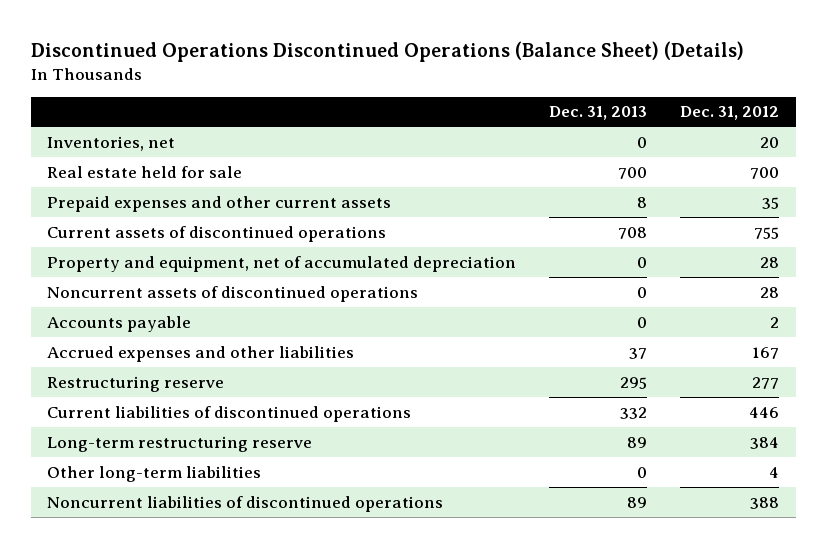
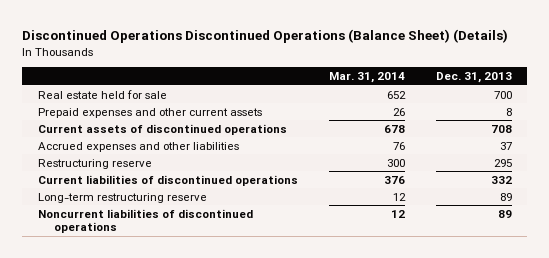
[680,106,780,121] Dec. 31, 2012 -> none
none -> [328,72,405,84] Mar. 31, 2014
[47,135,176,151] Inventories, net -> none
[47,255,517,272] Property and equipment, net of accumulated depreciation -> none
[47,285,419,302] Noncurrent assets of discontinued operations -> none
[47,315,192,332] Accounts payable -> none
[47,465,262,482] Other long-term liabilities -> none

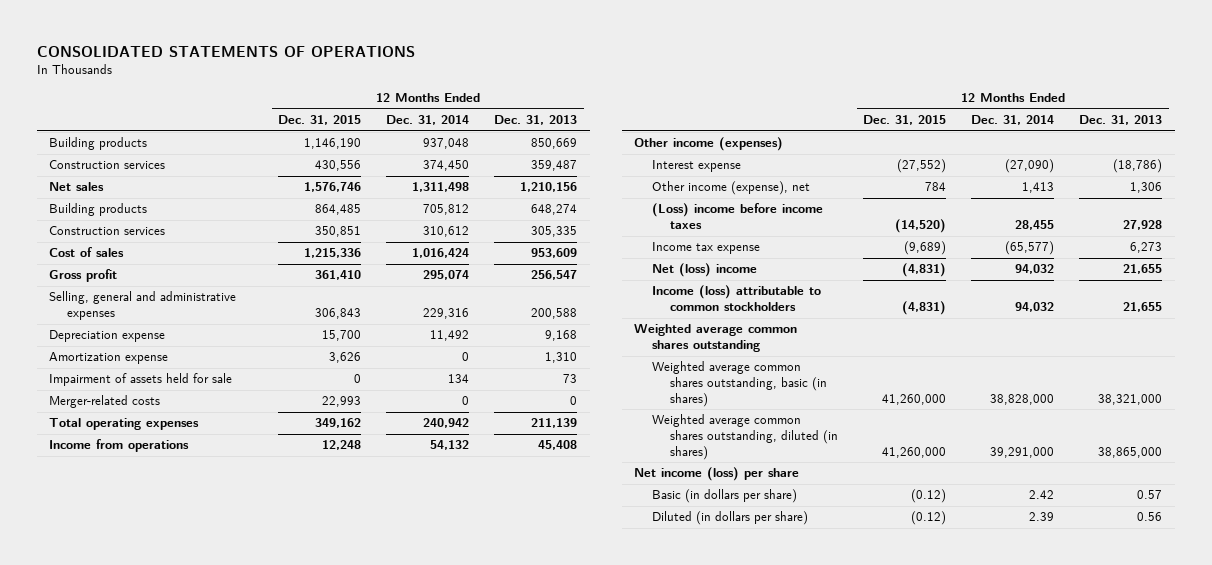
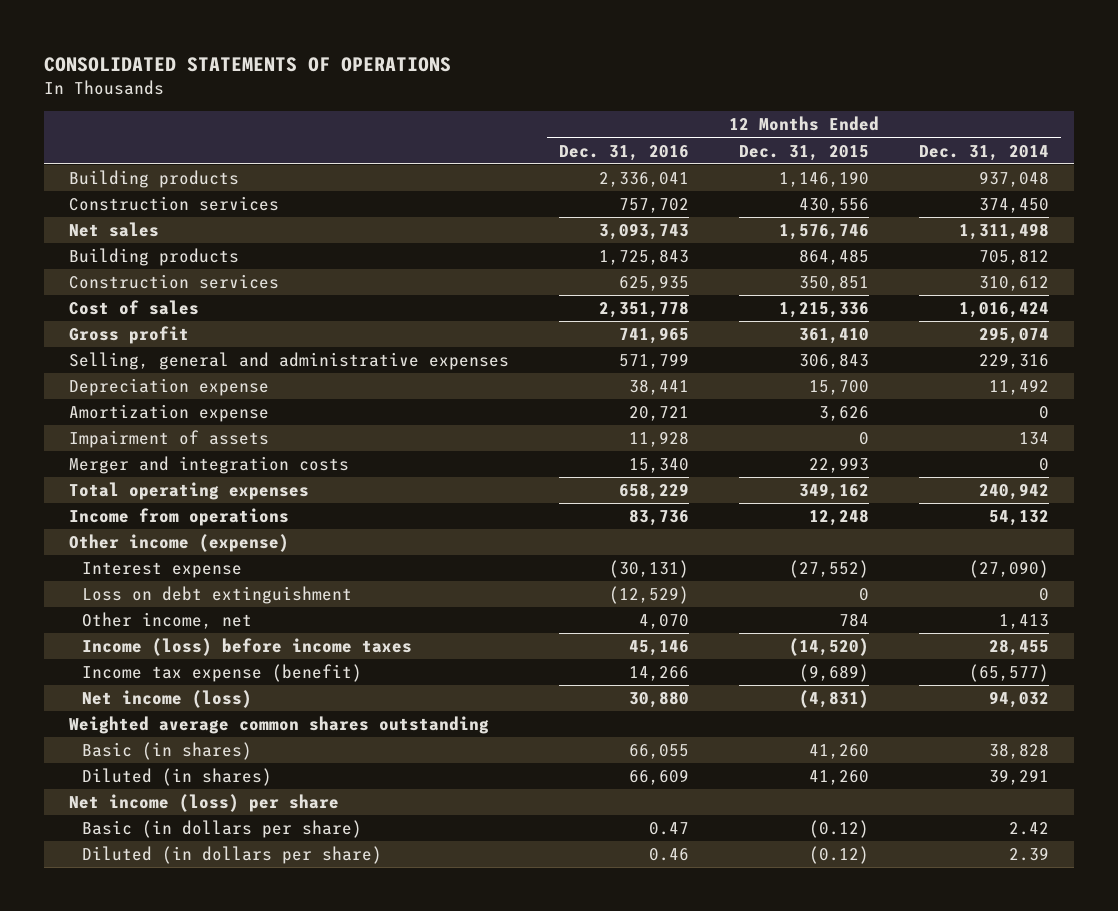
[494,115,578,126] Dec. 31, 2013 -> none
none -> [559,144,690,161] Dec. 31, 2016
[49,373,233,387] Impairment of assets held for sale -> [69,430,270,449] Impairment of assets
[49,395,161,409] Merger-related costs -> [69,456,350,475] Merger and integration costs
[634,137,784,152] Other income (expenses) -> [69,534,290,553] Other income (expense)
[652,285,822,312] Income (loss) attributable to common stockholders -> none
none -> [81,586,352,605] Loss on debt extinguishment
[652,181,811,196] Other income (expense), net -> [81,612,252,630] Other income, net
[652,203,824,230] (Loss) income before income taxes -> [81,638,412,657] Income (loss) before income taxes
[652,242,761,255] Income tax expense -> [81,664,362,683] Income tax expense (benefit)
[652,263,758,278] Net (loss) income -> [81,690,252,709] Net income (loss)
[652,361,828,407] Weighted average common shares outstanding, basic (in shares) -> [81,742,252,761] Basic (in shares)
[882,393,947,405] 41,260,000 -> [809,744,870,760] 41,260
[990,393,1055,405] 38,828,000 -> [989,743,1050,760] 38,828
[652,414,839,460] Weighted average common shares outstanding, diluted (in shares) -> [81,768,272,787] Diluted (in shares)
[882,446,947,458] 41,260,000 -> [809,770,870,786] 41,260
[990,446,1055,458] 39,291,000 -> [989,769,1050,786] 39,291

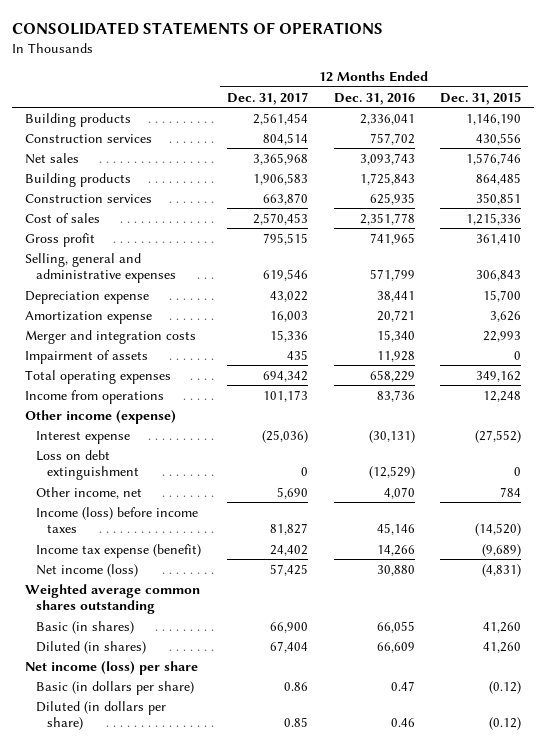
[919,144,1050,161] Dec. 31, 2014 -> none
none -> [226,91,308,105] Dec. 31, 2017
[69,430,270,449] Impairment of assets -> [25,349,149,364] Impairment of assets

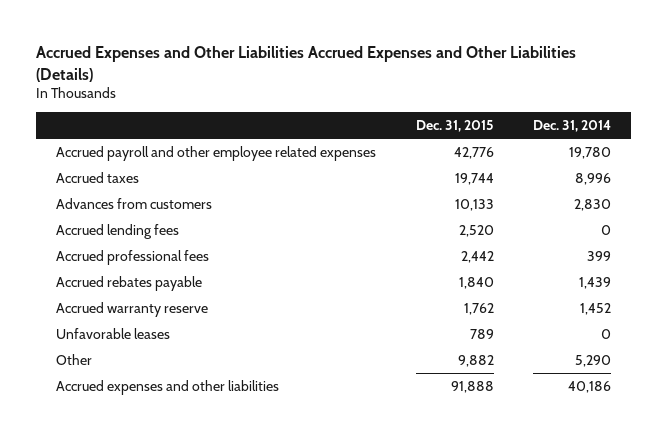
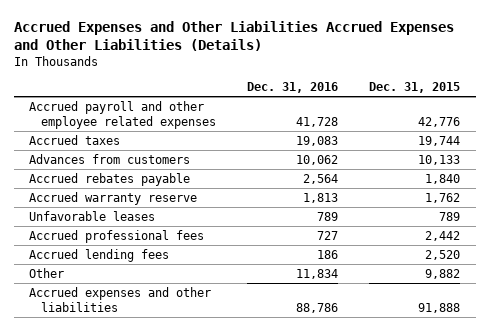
[533,120,612,133] Dec. 31, 2014 -> none
none -> [247,82,339,94] Dec. 31, 2016
[56,249,210,265] Accrued professional fees -> [29,229,205,243] Accrued professional fees
[56,223,180,239] Accrued lending fees -> [29,248,170,262] Accrued lending fees

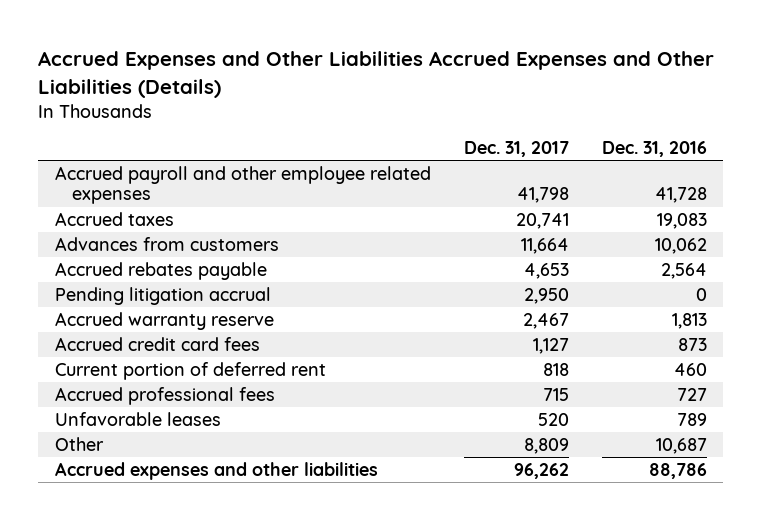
[369,82,461,94] Dec. 31, 2015 -> none
none -> [463,141,569,158] Dec. 31, 2017
none -> [54,286,271,305] Pending litigation accrual
none -> [54,336,260,351] Accrued credit card fees
none -> [54,361,326,380] Current portion of deferred rent
[29,248,170,262] Accrued lending fees -> none
[29,210,156,221] Unfavorable leases -> [54,411,221,426] Unfavorable leases
[296,268,339,279] 11,834 -> [655,437,707,454] 10,687

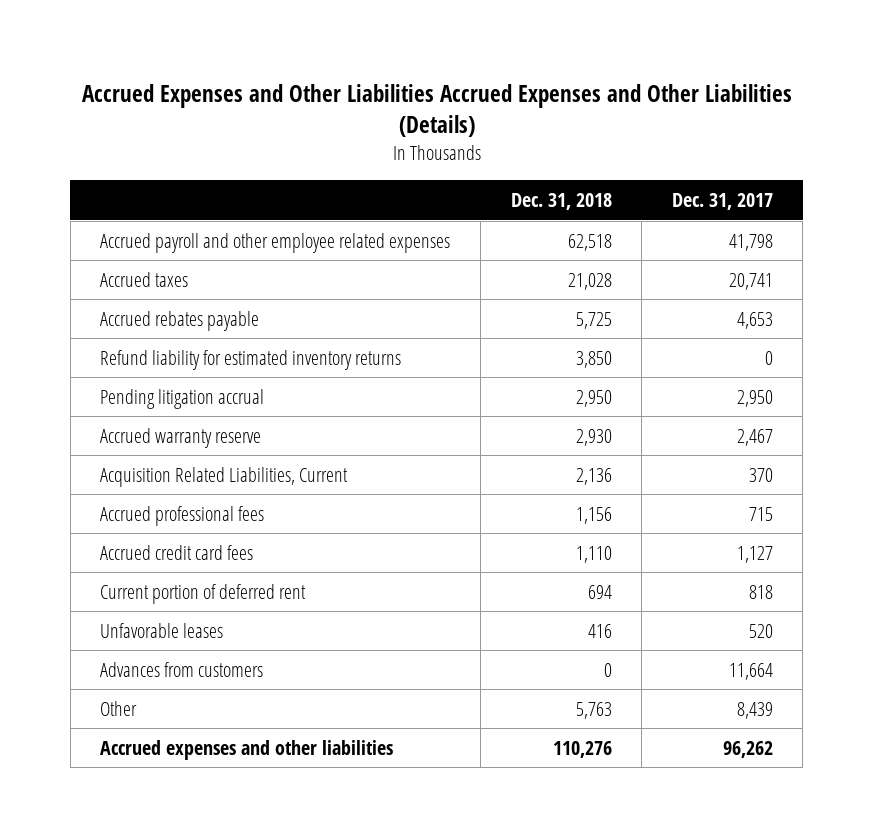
[601,141,707,158] Dec. 31, 2016 -> none
none -> [510,193,612,211] Dec. 31, 2018
none -> [100,349,402,370] Refund liability for estimated inventory returns
none -> [100,466,349,487] Acquisition Related Liabilities, Current
[54,386,275,405] Accrued professional fees -> [100,505,265,526] Accrued professional fees
[54,236,279,251] Advances from customers -> [100,661,264,677] Advances from customers
[523,437,569,454] 8,809 -> [736,701,773,719] 8,439

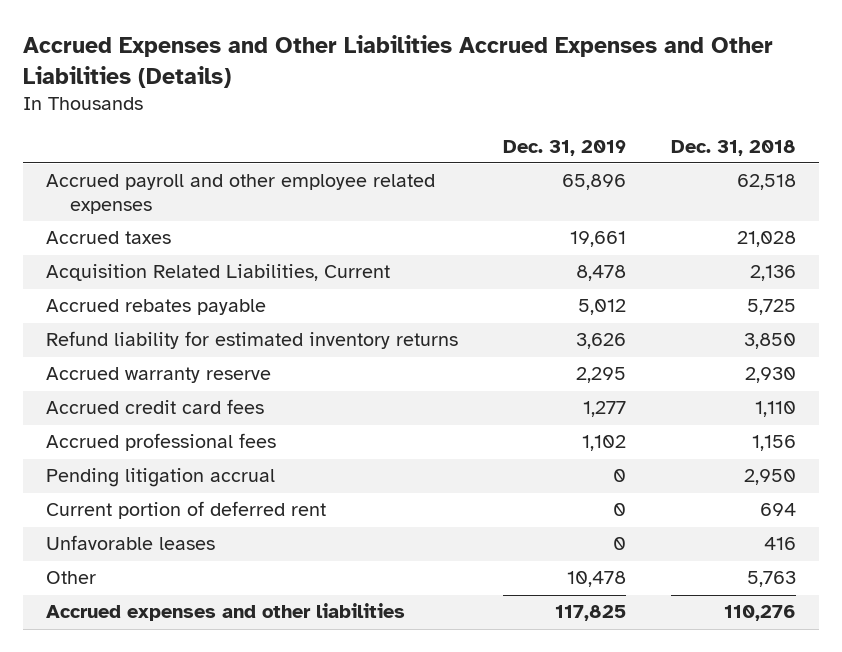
[671,193,773,211] Dec. 31, 2017 -> none
none -> [503,139,627,156] Dec. 31, 2019
[100,466,349,487] Acquisition Related Liabilities, Current -> [45,264,390,282] Acquisition Related Liabilities, Current
[100,505,265,526] Accrued professional fees -> [45,433,276,452] Accrued professional fees
[100,388,265,409] Pending litigation accrual -> [45,468,275,488] Pending litigation accrual
[100,661,264,677] Advances from customers -> none

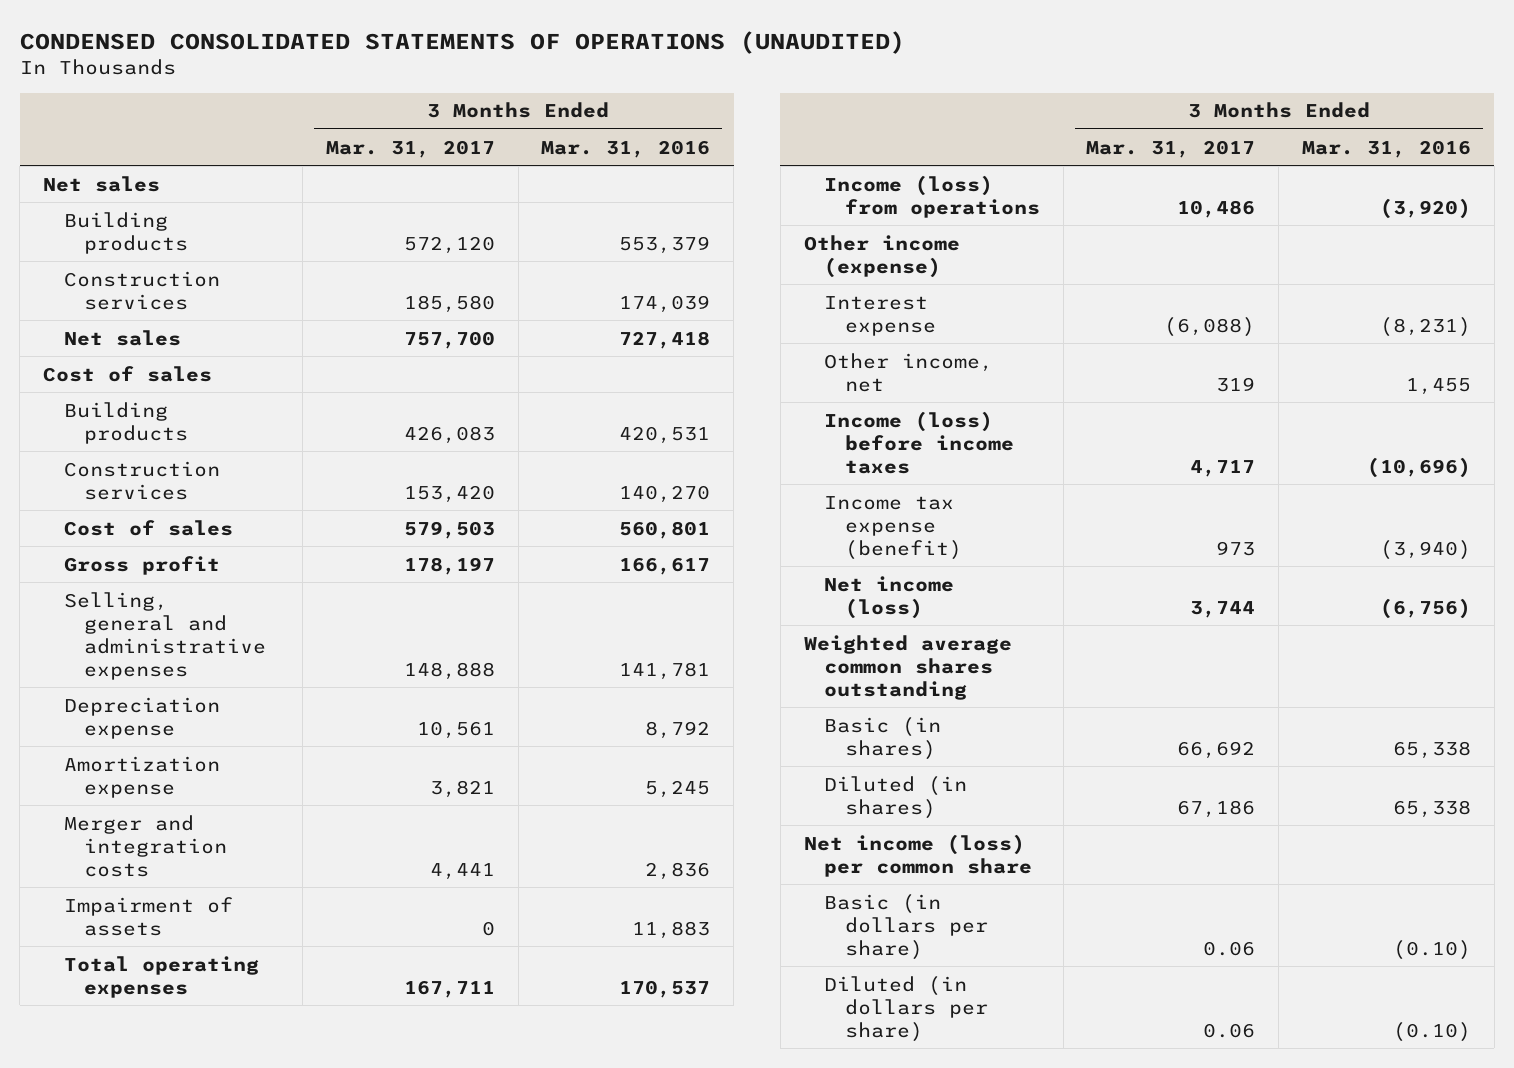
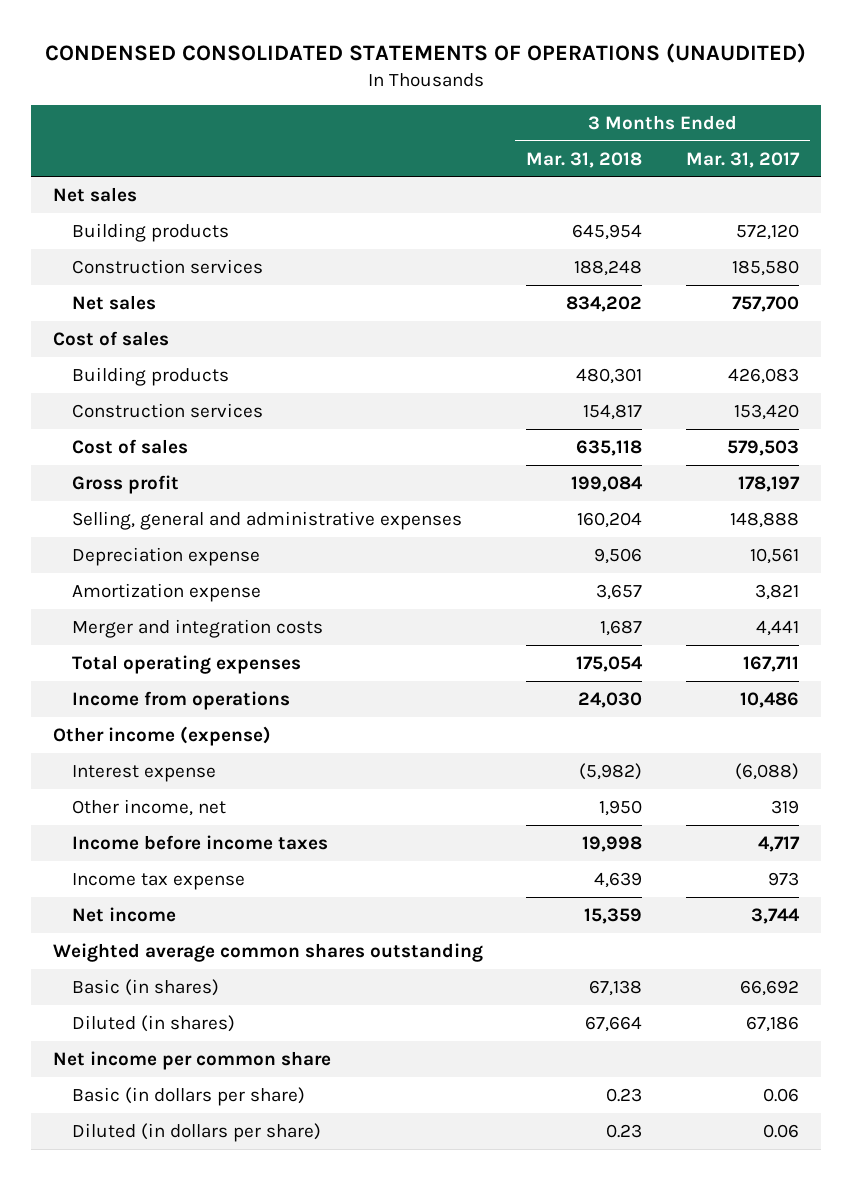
[541,139,711,158] Mar. 31, 2016 -> none
none -> [526,151,643,168] Mar. 31, 2018
[63,896,233,936] Impairment of assets -> none
[824,174,1040,218] Income (loss) from operations -> [72,690,291,710] Income from operations
[824,410,1014,474] Income (loss) before income taxes -> [72,834,329,850] Income before income taxes
[824,495,962,560] Income tax expense (benefit) -> [72,872,246,890] Income tax expense
[824,575,955,619] Net income (loss) -> [72,906,177,922] Net income
[803,833,1033,877] Net income (loss) per common share -> [52,1050,331,1070] Net income per common share

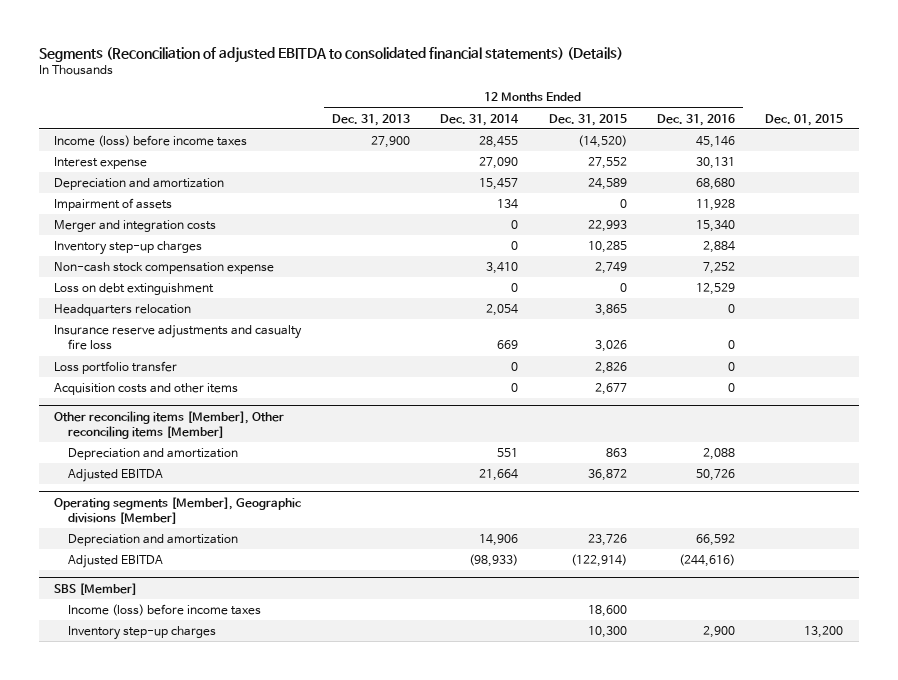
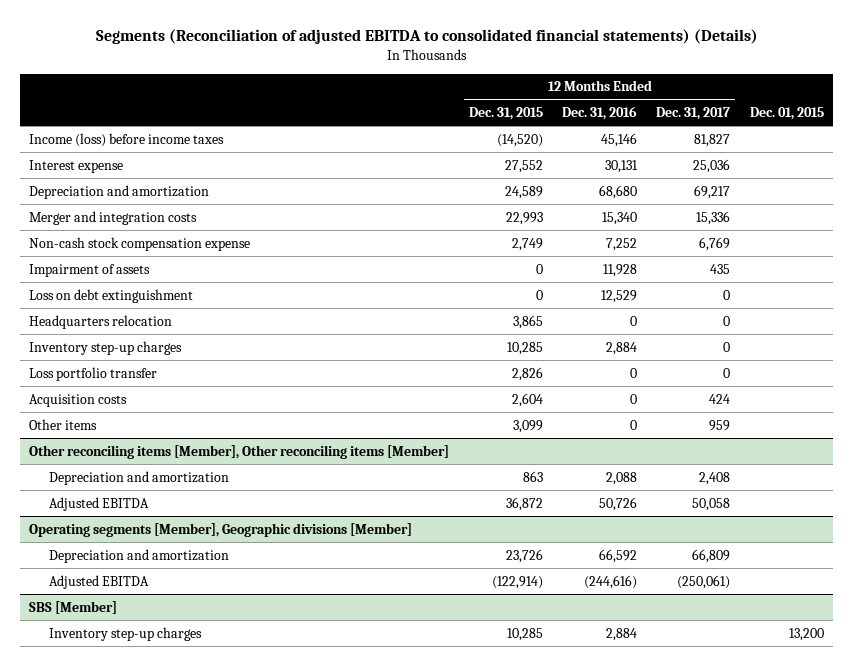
[331,113,410,126] Dec. 31, 2013 -> none
[440,113,520,126] Dec. 31, 2014 -> none
none -> [656,106,731,120] Dec. 31, 2017
[54,198,173,212] Impairment of assets -> [29,263,151,277] Impairment of assets
[54,325,303,351] Insurance reserve adjustments and casualty fire loss -> none
[54,241,203,256] Inventory step-up charges -> [29,340,183,355] Inventory step-up charges
none -> [29,393,128,407] Acquisition costs
[54,383,239,396] Acquisition costs and other items -> [29,418,98,430] Other items
[594,383,627,396] 2,677 -> [512,419,543,433] 3,099
[67,604,261,617] Income (loss) before income taxes -> none
[587,626,627,639] 10,300 -> [506,627,543,641] 10,285
[702,626,735,639] 2,900 -> [606,627,638,641] 2,884

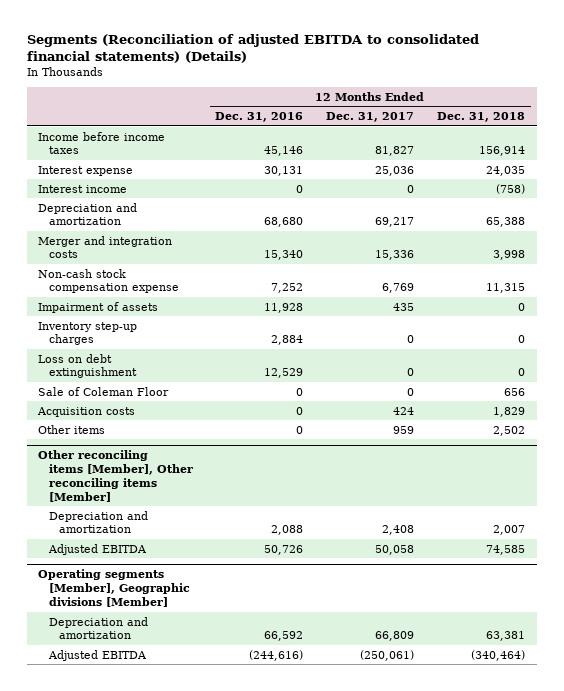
[468,106,543,120] Dec. 31, 2015 -> none
[749,106,824,120] Dec. 01, 2015 -> none
none -> [437,111,526,122] Dec. 31, 2018
[29,132,225,147] Income (loss) before income taxes -> [38,131,166,155] Income before income taxes
none -> [38,184,128,193] Interest income
[29,314,173,329] Headquarters relocation -> none
[29,366,158,381] Loss portfolio transfer -> none
[29,288,194,303] Loss on debt extinguishment -> [38,353,137,379] Loss on debt extinguishment
none -> [38,386,170,396] Sale of Coleman Floor
[29,600,118,614] SBS [Member] -> none
[48,626,202,641] Inventory step-up charges -> none

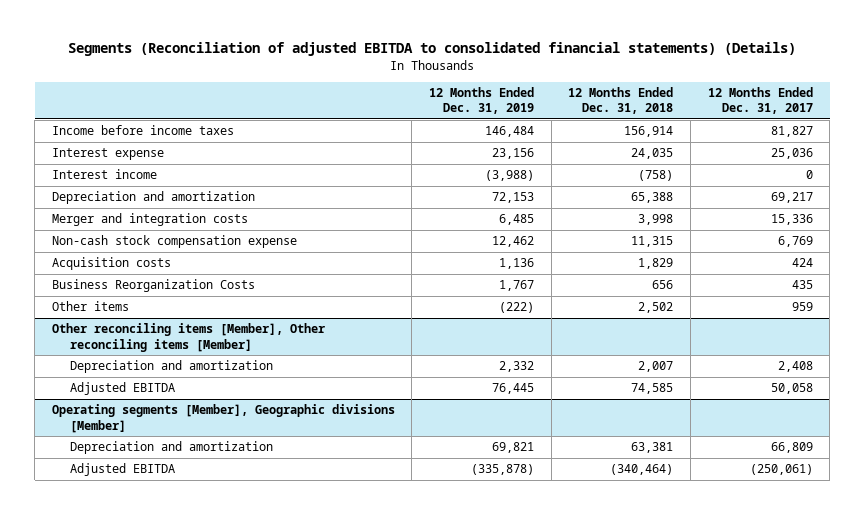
[215,111,304,122] Dec. 31, 2016 -> none
none -> [429,86,535,115] 12 Months Ended Dec. 31, 2019
[38,301,159,313] Impairment of assets -> none
[38,321,138,346] Inventory step-up charges -> none
[38,353,137,379] Loss on debt extinguishment -> none
[38,386,170,396] Sale of Coleman Floor -> none
none -> [51,279,255,293] Business Reorganization Costs

